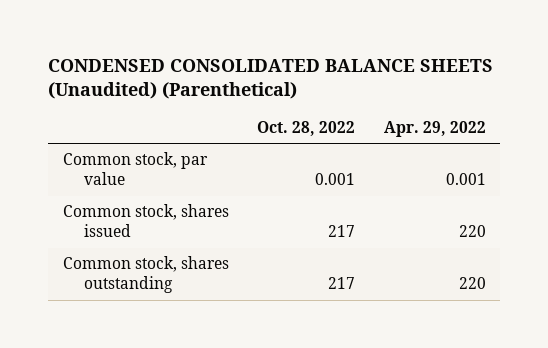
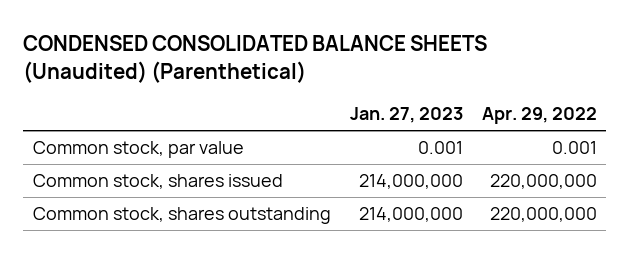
[257,121,356,137] Oct. 28, 2022 -> none
none -> [349,107,463,124] Jan. 27, 2023
[458,225,486,238] 220 -> [489,174,597,190] 220,000,000
[458,277,486,290] 220 -> [489,207,597,223] 220,000,000

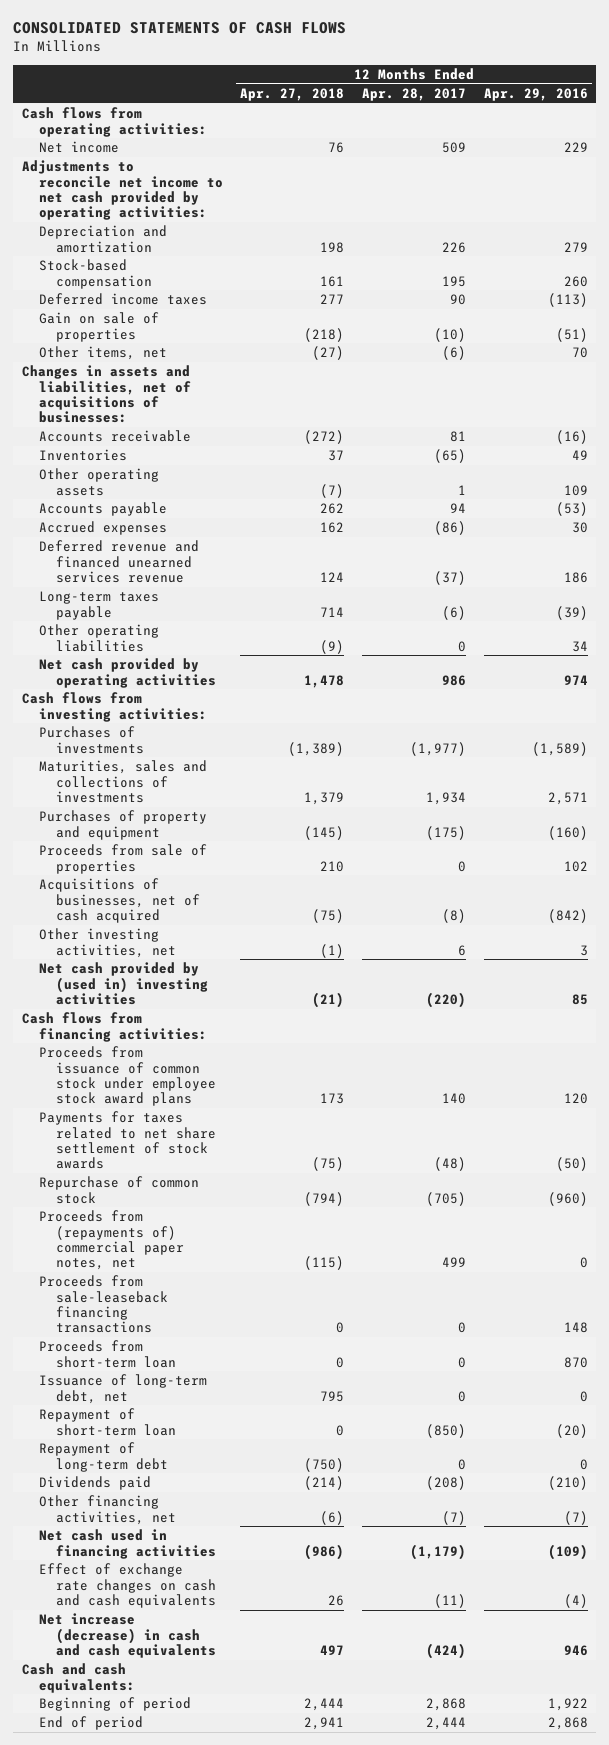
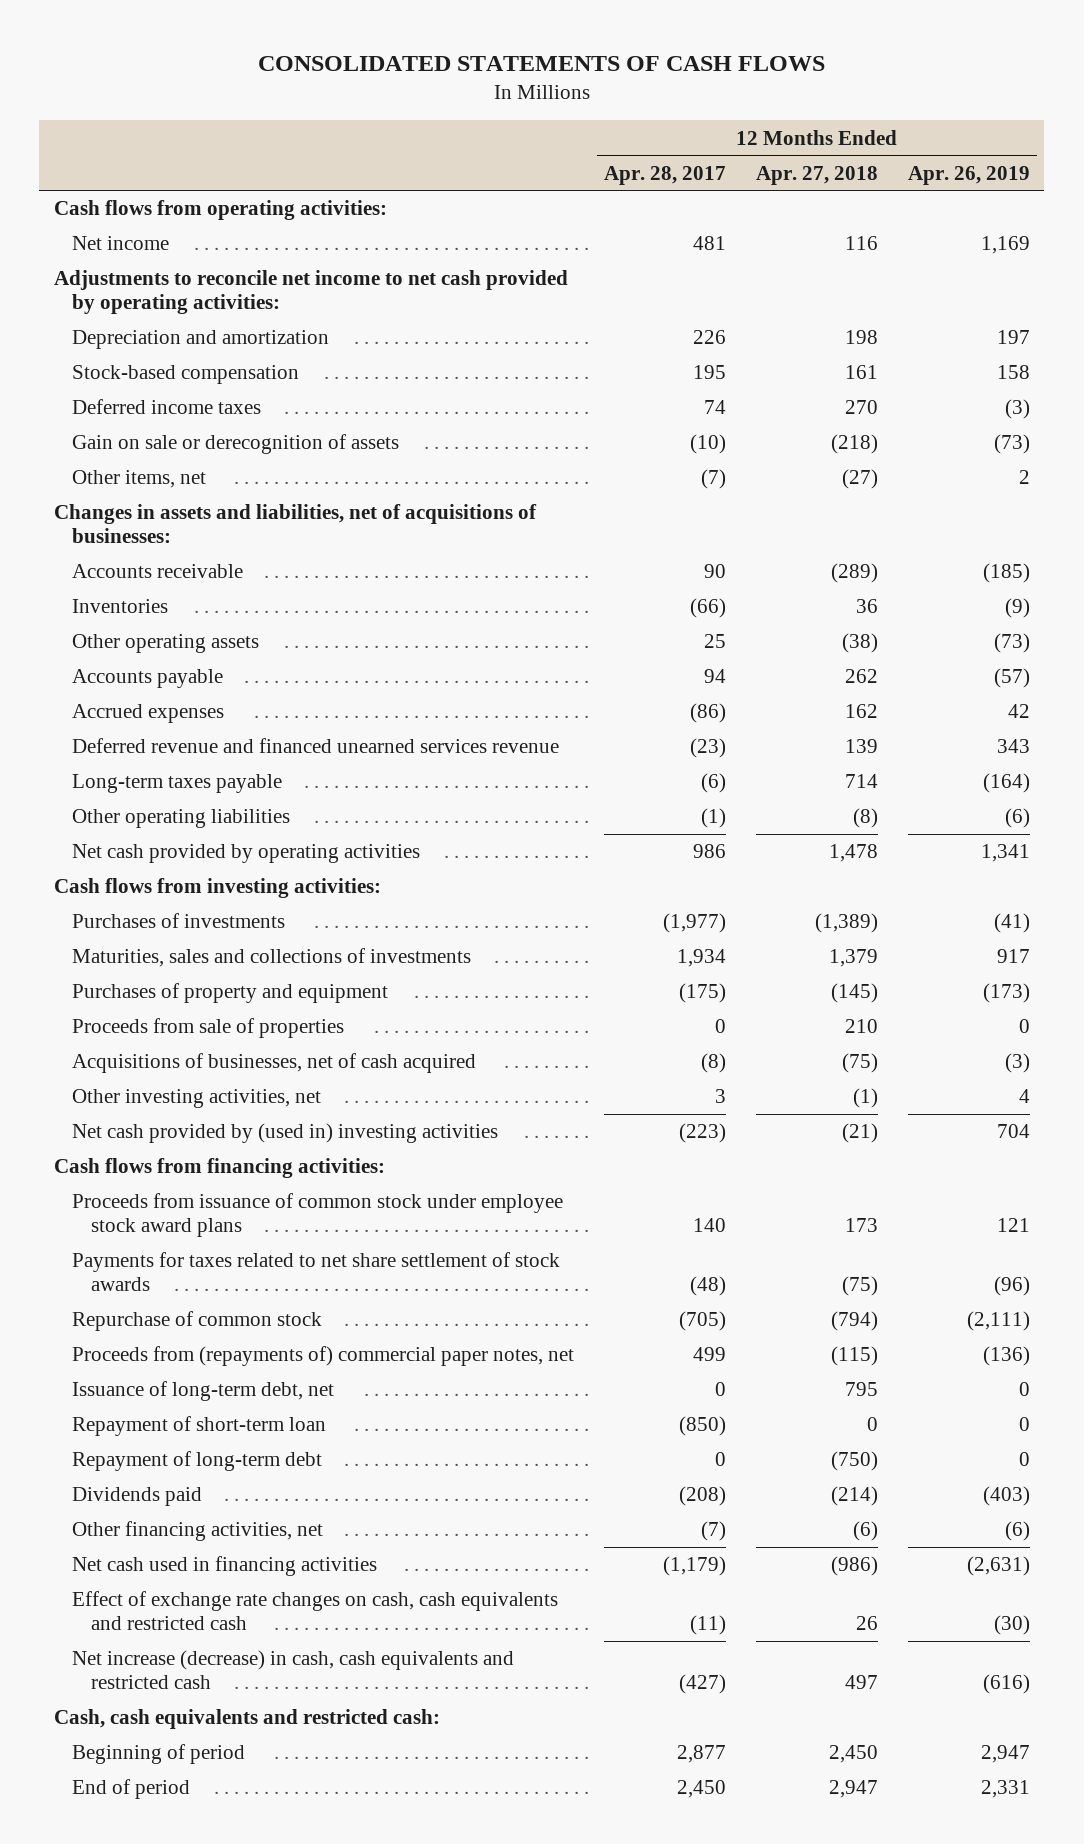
[483,87,588,101] Apr. 29, 2016 -> none
none -> [907,165,1030,185] Apr. 26, 2019
[328,142,345,154] 76 -> [844,236,878,251] 116
[442,142,467,154] 509 -> [693,236,727,251] 481
[320,294,345,305] 277 -> [844,400,878,415] 270
[450,294,467,306] 90 -> [704,400,727,415] 74
[38,312,159,342] Gain on sale of properties -> [72,434,400,455] Gain on sale or derecognition of assets
[442,346,467,361] (6) -> [701,469,727,490] (7)
[304,430,345,445] (272) -> [830,563,878,584] (289)
[450,431,467,443] 81 -> [704,564,727,579] 90
[328,450,345,462] 37 -> [855,599,878,614] 36
[434,449,467,464] (65) -> [690,598,727,619] (66)
[320,483,345,498] (7) -> [841,633,878,654] (38)
[458,484,467,495] 1 -> [704,634,727,649] 25
[320,571,345,582] 124 -> [844,739,878,754] 139
[434,570,467,585] (37) -> [690,738,727,759] (23)
[320,639,345,654] (9) -> [852,808,878,829] (8)
[458,640,467,652] 0 -> [701,808,727,829] (1)
[458,944,467,956] 6 -> [715,1089,727,1104] 3
[426,991,467,1008] (220) -> [679,1123,727,1144] (223)
[38,1275,169,1334] Proceeds from sale-leaseback financing transactions -> none
[38,1340,177,1368] Proceeds from short-term loan -> none
[38,1563,217,1608] Effect of exchange rate changes on cash and cash equivalents -> [72,1591,559,1631] Effect of exchange rate changes on cash, cash equivalents and restricted cash
[38,1613,217,1658] Net increase (decrease) in cash and cash equivalents -> [72,1650,515,1690] Net increase (decrease) in cash, cash equivalents and restricted cash
[426,1642,467,1659] (424) -> [679,1674,727,1695] (427)
[21,1663,135,1693] Cash and cash equivalents: -> [53,1709,440,1730] Cash, cash equivalents and restricted cash:
[304,1698,345,1712] 2,444 -> [828,1745,878,1764] 2,450
[426,1698,467,1712] 2,868 -> [677,1745,727,1764] 2,877
[304,1717,345,1731] 2,941 -> [828,1780,878,1799] 2,947
[426,1717,467,1731] 2,444 -> [677,1780,727,1799] 2,450

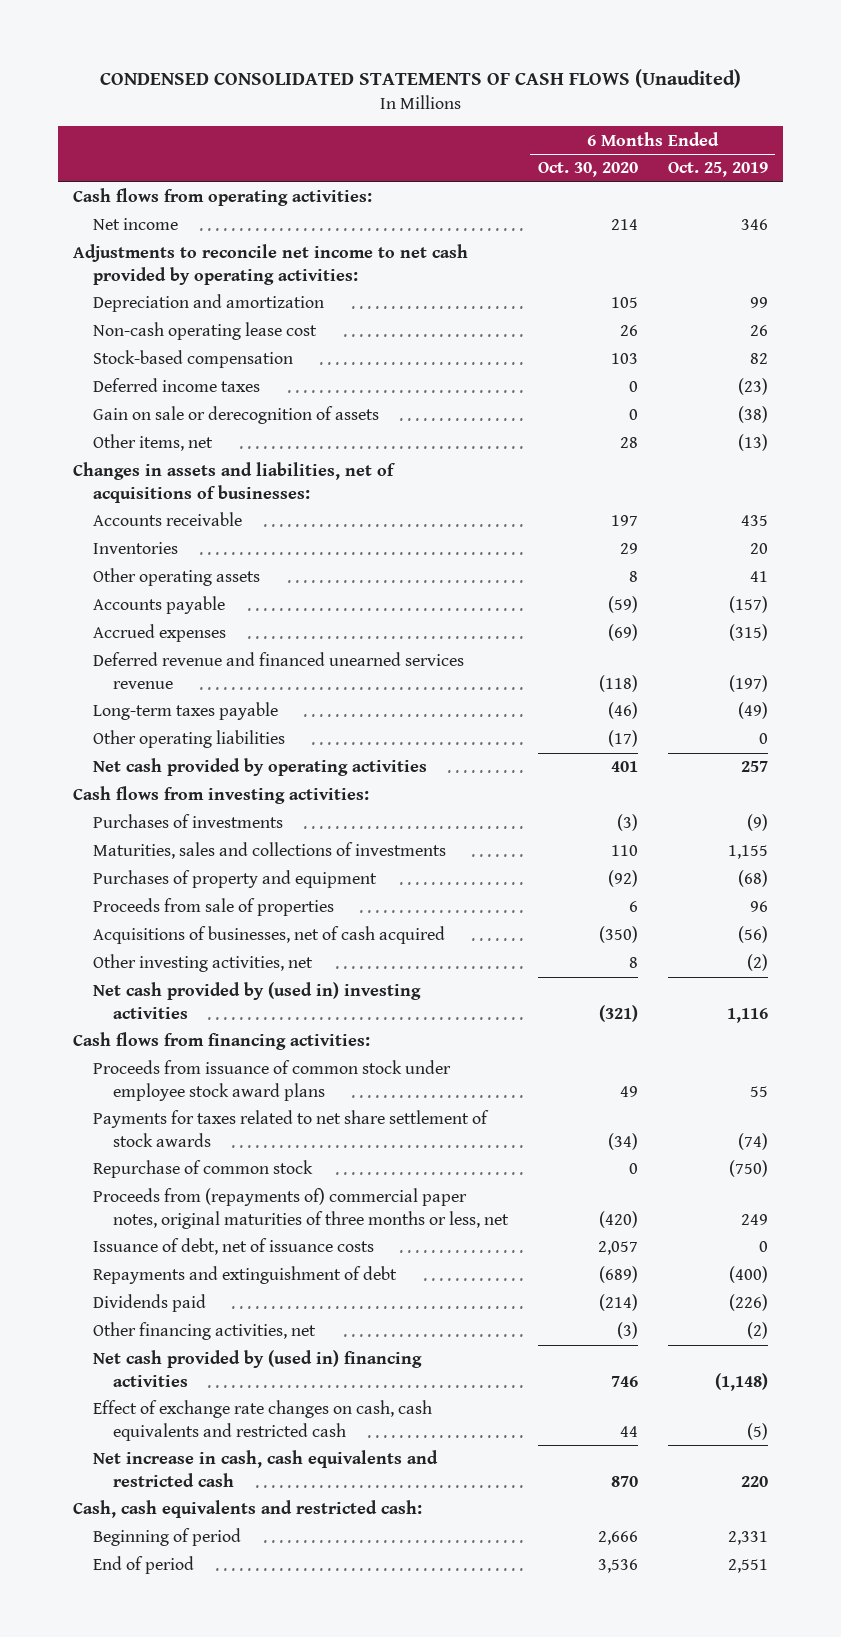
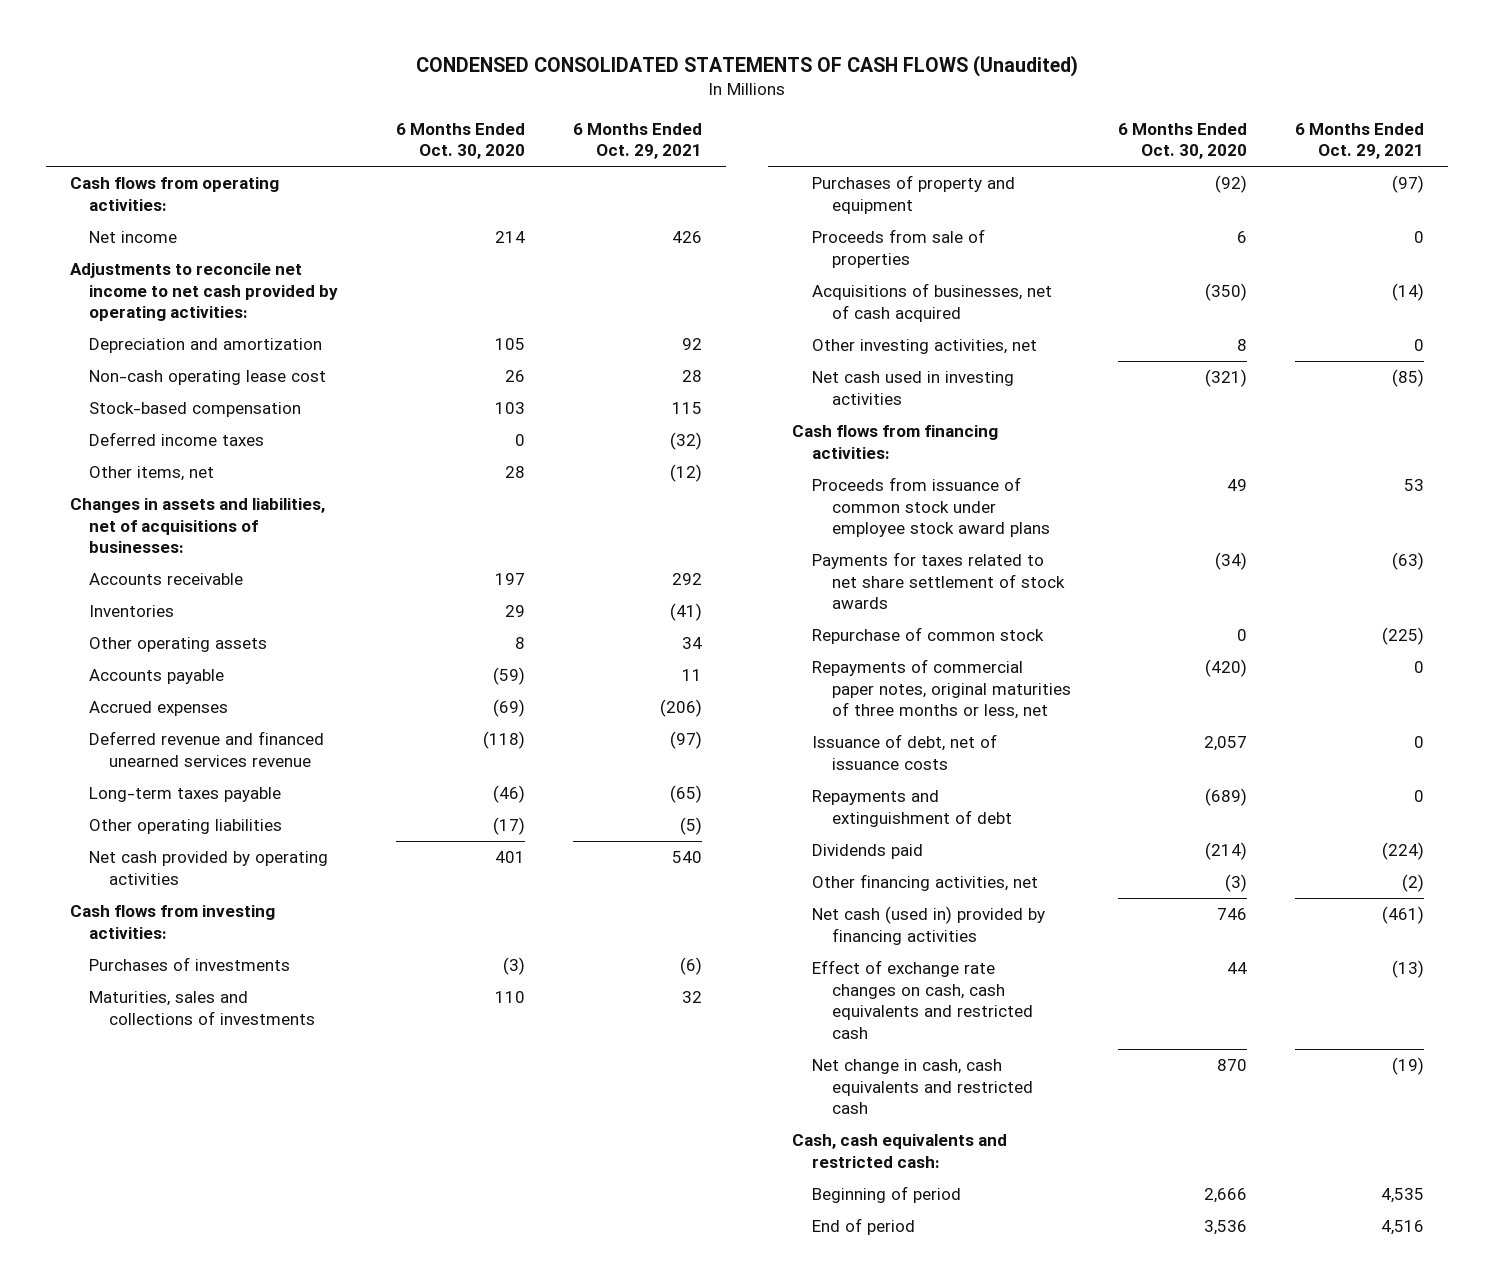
[667,162,768,178] Oct. 25, 2019 -> none
none -> [572,122,702,160] 6 Months Ended Oct. 29, 2021
[92,406,379,425] Gain on sale or derecognition of assets -> none
[92,982,421,1019] Net cash provided by (used in) investing activities -> [811,371,1014,405] Net cash used in investing activities
[92,1188,509,1229] Proceeds from (repayments of) commercial paper notes, original maturities of three months or less, net -> [811,659,1071,720] Repayments of commercial paper notes, original maturities of three months or less, net
[92,1350,422,1387] Net cash provided by (used in) financing activities -> [811,906,1045,945] Net cash (used in) provided by financing activities
[92,1450,438,1487] Net increase in cash, cash equivalents and restricted cash -> [811,1059,1033,1115] Net change in cash, cash equivalents and restricted cash

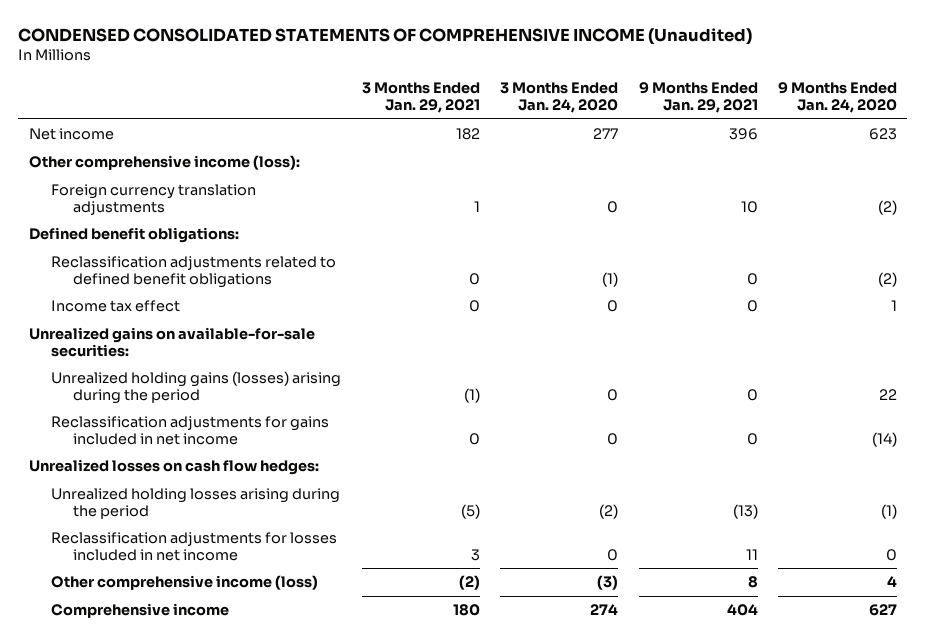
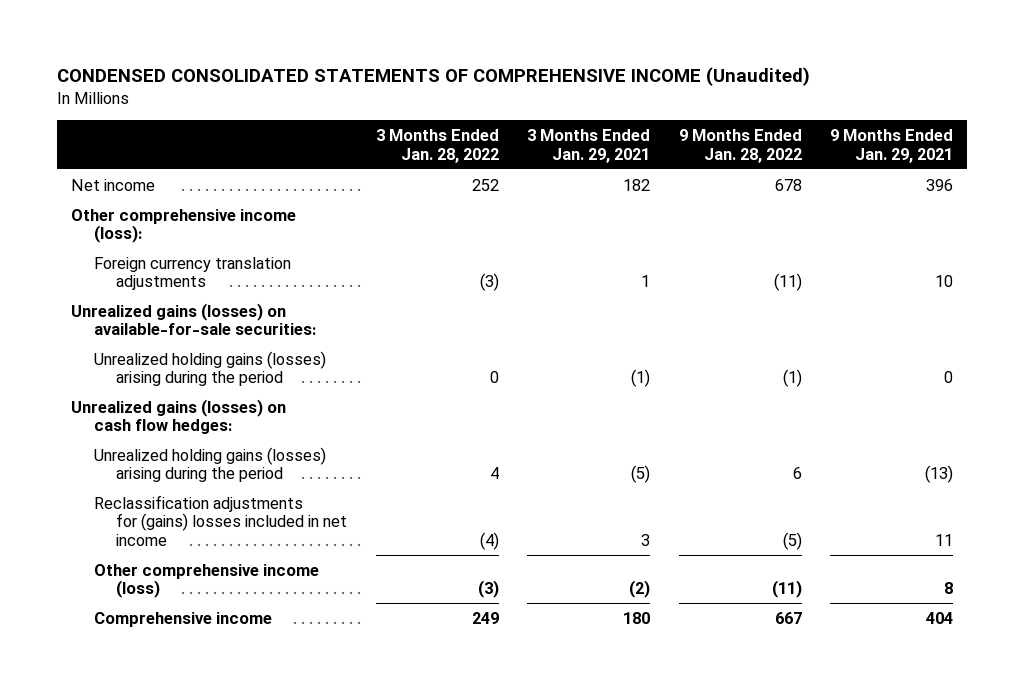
[500,82,619,114] 3 Months Ended Jan. 24, 2020 -> none
[778,82,898,114] 9 Months Ended Jan. 24, 2020 -> none
none -> [375,128,499,163] 3 Months Ended Jan. 28, 2022
none -> [678,128,802,163] 9 Months Ended Jan. 28, 2022
[28,227,239,244] Defined benefit obligations: -> none
[51,256,337,288] Reclassification adjustments related to defined benefit obligations -> none
[51,300,181,313] Income tax effect -> none
[28,327,315,357] Unrealized gains on available-for-sale securities: -> [71,302,316,336] Unrealized gains (losses) on available-for-sale securities:
[51,416,330,445] Reclassification adjustments for gains included in net income -> none
[28,459,319,476] Unrealized losses on cash flow hedges: -> [71,398,287,435] Unrealized gains (losses) on cash flow hedges:
[51,488,341,519] Unrealized holding losses arising during the period -> [93,446,326,483] Unrealized holding gains (losses) arising during the period
[51,532,338,561] Reclassification adjustments for losses included in net income -> [93,494,348,547] Reclassification adjustments for (gains) losses included in net income

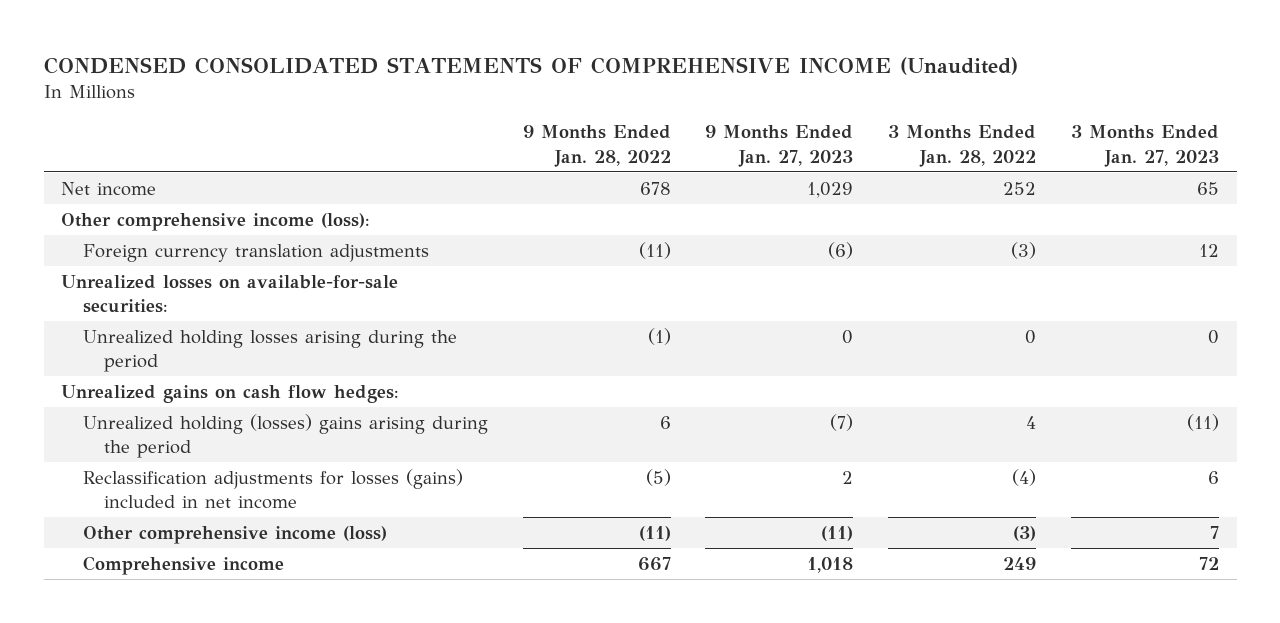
[527,128,651,163] 3 Months Ended Jan. 29, 2021 -> none
[830,128,954,163] 9 Months Ended Jan. 29, 2021 -> none
none -> [705,125,854,167] 9 Months Ended Jan. 27, 2023
none -> [1071,125,1220,167] 3 Months Ended Jan. 27, 2023
[71,302,316,336] Unrealized gains (losses) on available-for-sale securities: -> [61,274,399,314] Unrealized losses on available-for-sale securities:
[93,350,326,387] Unrealized holding gains (losses) arising during the period -> [82,329,457,373] Unrealized holding losses arising during the period
[71,398,287,435] Unrealized gains (losses) on cash flow hedges: -> [61,384,400,403] Unrealized gains on cash flow hedges:
[93,446,326,483] Unrealized holding gains (losses) arising during the period -> [82,413,488,459] Unrealized holding (losses) gains arising during the period
[93,494,348,547] Reclassification adjustments for (gains) losses included in net income -> [82,468,463,510] Reclassification adjustments for losses (gains) included in net income

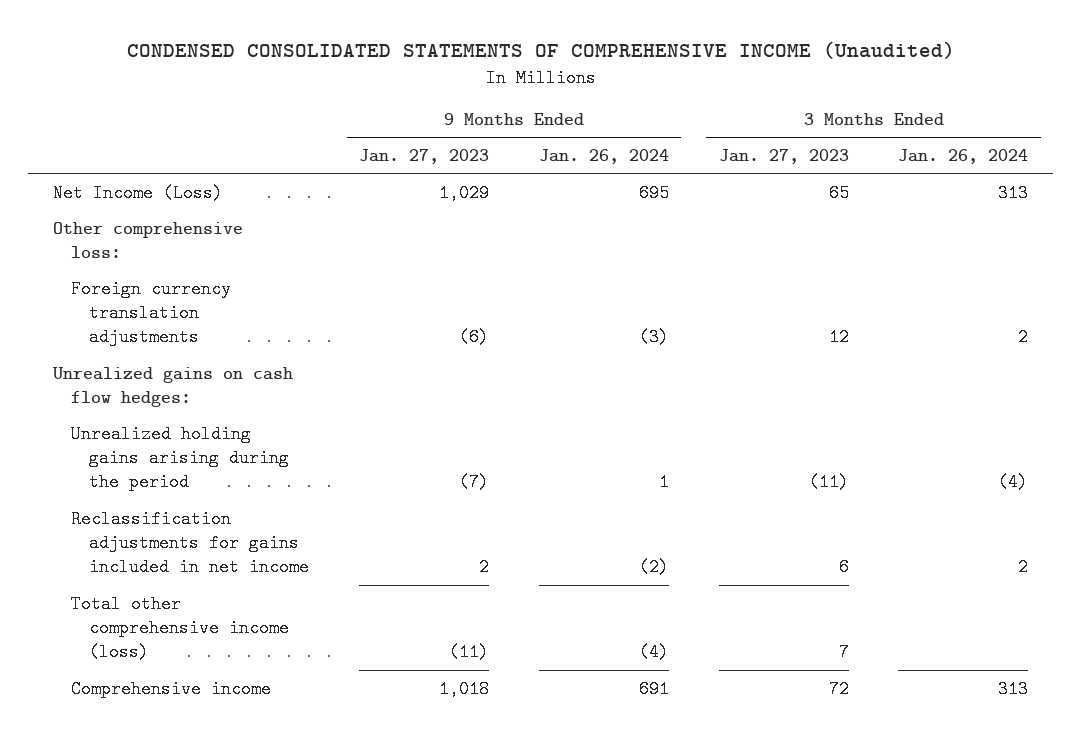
[522,125,671,167] 9 Months Ended Jan. 28, 2022 -> none
[888,125,1037,167] 3 Months Ended Jan. 28, 2022 -> none
none -> [538,148,669,164] Jan. 26, 2024
none -> [898,148,1029,164] Jan. 26, 2024
[61,181,157,196] Net income -> [53,183,224,202] Net Income (Loss)
[61,212,371,231] Other comprehensive income (loss): -> [53,221,244,258] Other comprehensive loss:
[61,274,399,314] Unrealized losses on available-for-sale securities: -> none
[82,329,457,373] Unrealized holding losses arising during the period -> none
[82,413,488,459] Unrealized holding (losses) gains arising during the period -> [71,424,290,492] Unrealized holding gains arising during the period
[82,468,463,510] Reclassification adjustments for losses (gains) included in net income -> [71,509,310,577] Reclassification adjustments for gains included in net income
[82,525,387,544] Other comprehensive income (loss) -> [71,594,290,662] Total other comprehensive income (loss)

